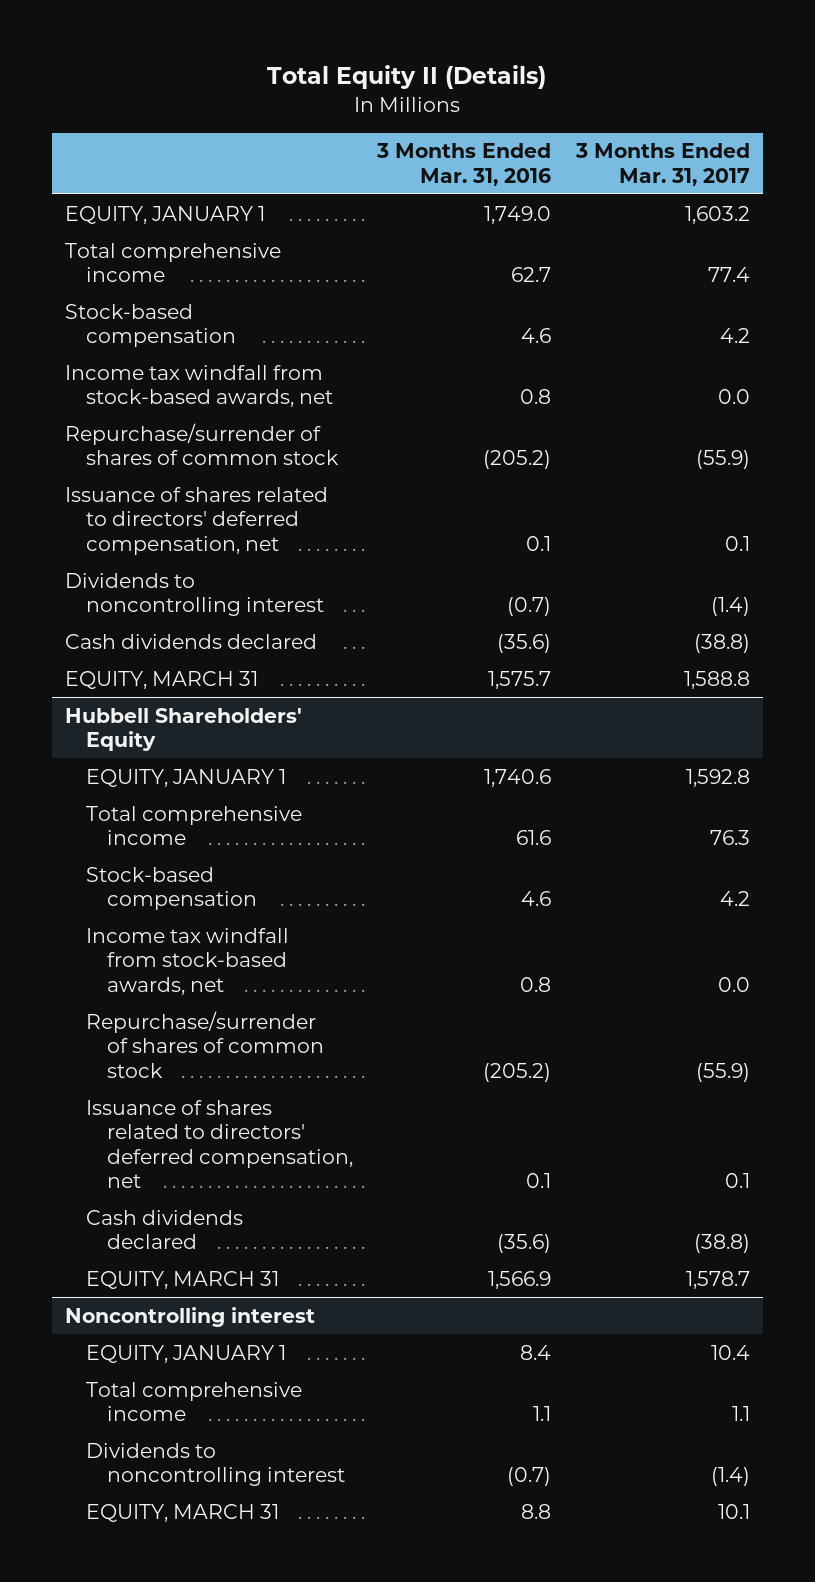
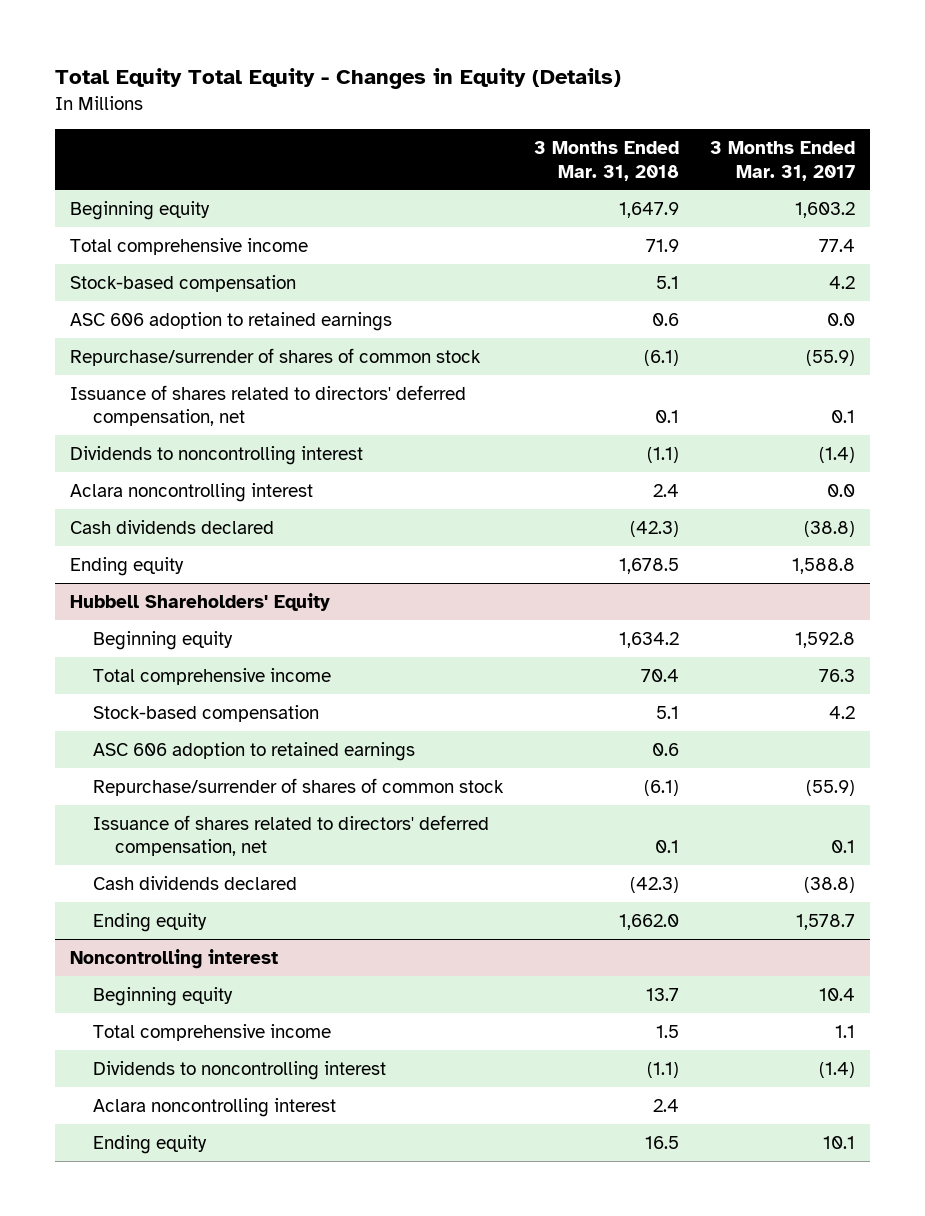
[267,65,547,90] Total Equity II (Details) -> [54,68,621,90] Total Equity Total Equity - Changes in Equity (Details)
[376,143,552,186] 3 Months Ended Mar. 31, 2016 -> none
none -> [533,141,679,181] 3 Months Ended Mar. 31, 2018
[64,205,265,224] EQUITY, JANUARY 1 -> [70,200,211,220] Beginning equity
[64,364,333,408] Income tax windfall from stock-based awards, net -> none
none -> [70,311,393,331] ASC 606 adoption to retained earnings
none -> [70,482,314,502] Aclara noncontrolling interest
[64,670,258,689] EQUITY, MARCH 31 -> [70,556,185,576] Ending equity
[85,768,286,787] EQUITY, JANUARY 1 -> [92,630,233,650] Beginning equity
[85,927,289,995] Income tax windfall from stock-based awards, net -> none
none -> [92,741,415,761] ASC 606 adoption to retained earnings
[85,1270,279,1289] EQUITY, MARCH 31 -> [92,912,207,932] Ending equity
[85,1344,286,1363] EQUITY, JANUARY 1 -> [92,986,233,1006] Beginning equity
none -> [92,1097,336,1117] Aclara noncontrolling interest
[85,1503,279,1522] EQUITY, MARCH 31 -> [92,1134,207,1154] Ending equity

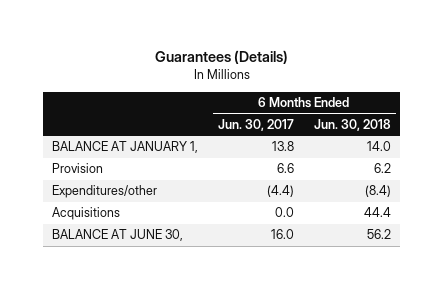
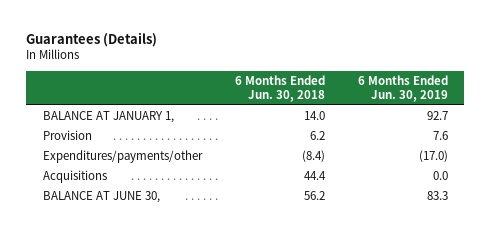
[218,119,295,132] Jun. 30, 2017 -> none
none -> [357,74,448,103] 6 Months Ended Jun. 30, 2019
[52,185,158,199] Expenditures/other -> [42,150,203,164] Expenditures/payments/other

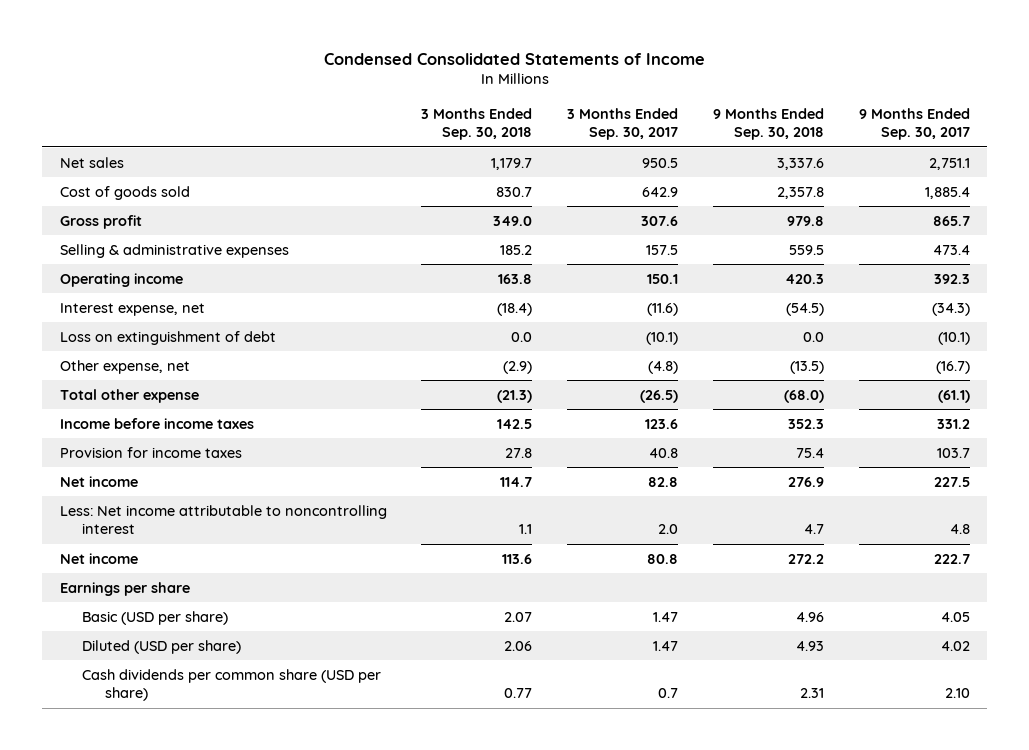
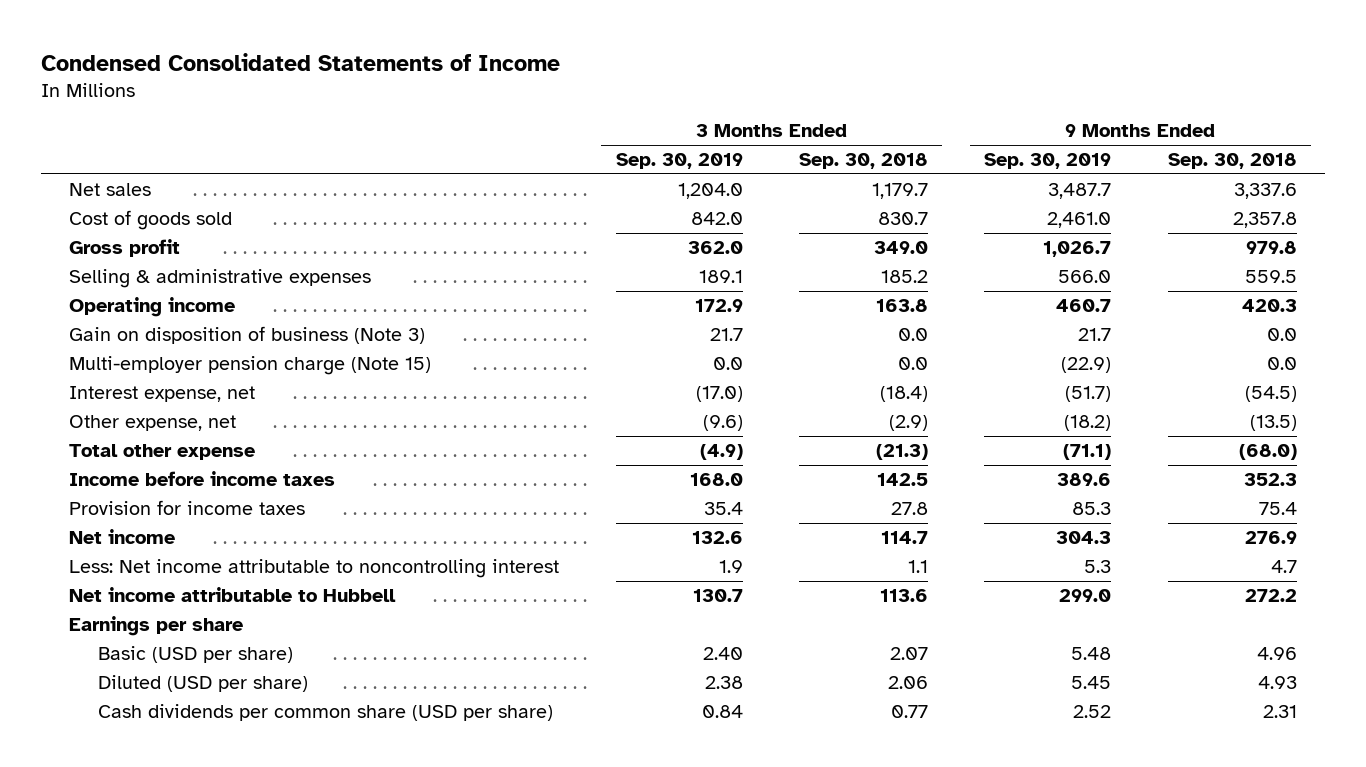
[567,107,679,141] 3 Months Ended Sep. 30, 2017 -> none
[858,107,970,141] 9 Months Ended Sep. 30, 2017 -> none
none -> [615,152,743,169] Sep. 30, 2019
none -> [984,152,1112,169] Sep. 30, 2019
none -> [69,325,426,344] Gain on disposition of business (Note 3)
none -> [69,355,432,375] Multi-employer pension charge (Note 15)
[59,330,276,345] Loss on extinguishment of debt -> none
[59,552,138,564] Net income -> [69,586,397,602] Net income attributable to Hubbell

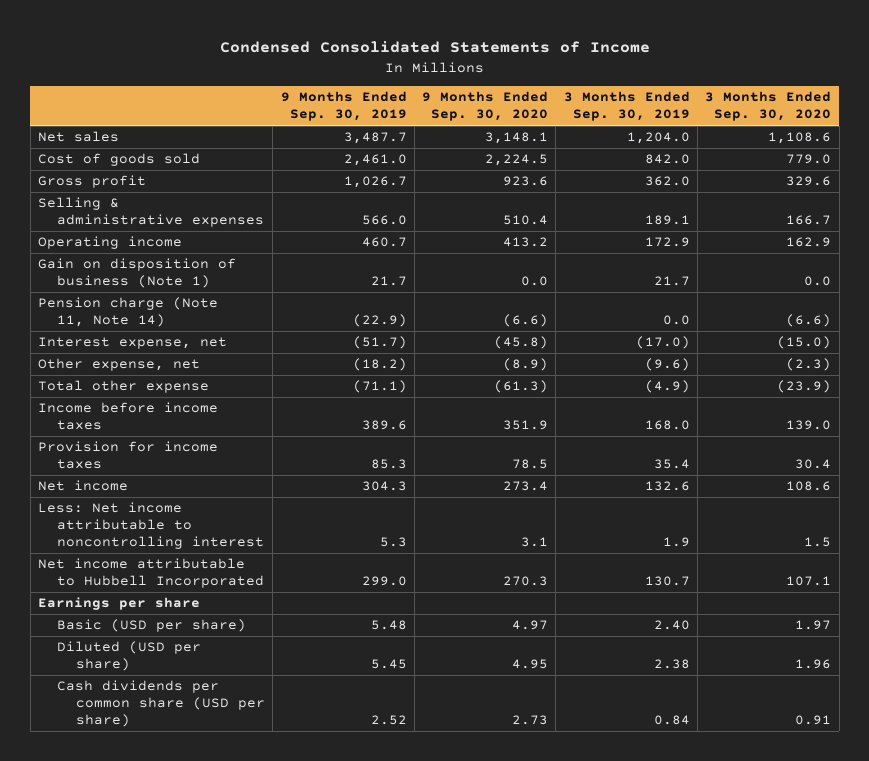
[798,152,928,169] Sep. 30, 2018 -> none
[1167,152,1297,169] Sep. 30, 2018 -> none
none -> [422,91,549,122] 9 Months Ended Sep. 30, 2020
none -> [705,91,832,122] 3 Months Ended Sep. 30, 2020
[69,325,426,344] Gain on disposition of business (Note 3) -> [38,258,237,289] Gain on disposition of business (Note 1)
[69,355,432,375] Multi-employer pension charge (Note 15) -> [38,297,219,328] Pension charge (Note 11, Note 14)
[69,586,397,602] Net income attributable to Hubbell -> [38,558,265,589] Net income attributable to Hubbell Incorporated

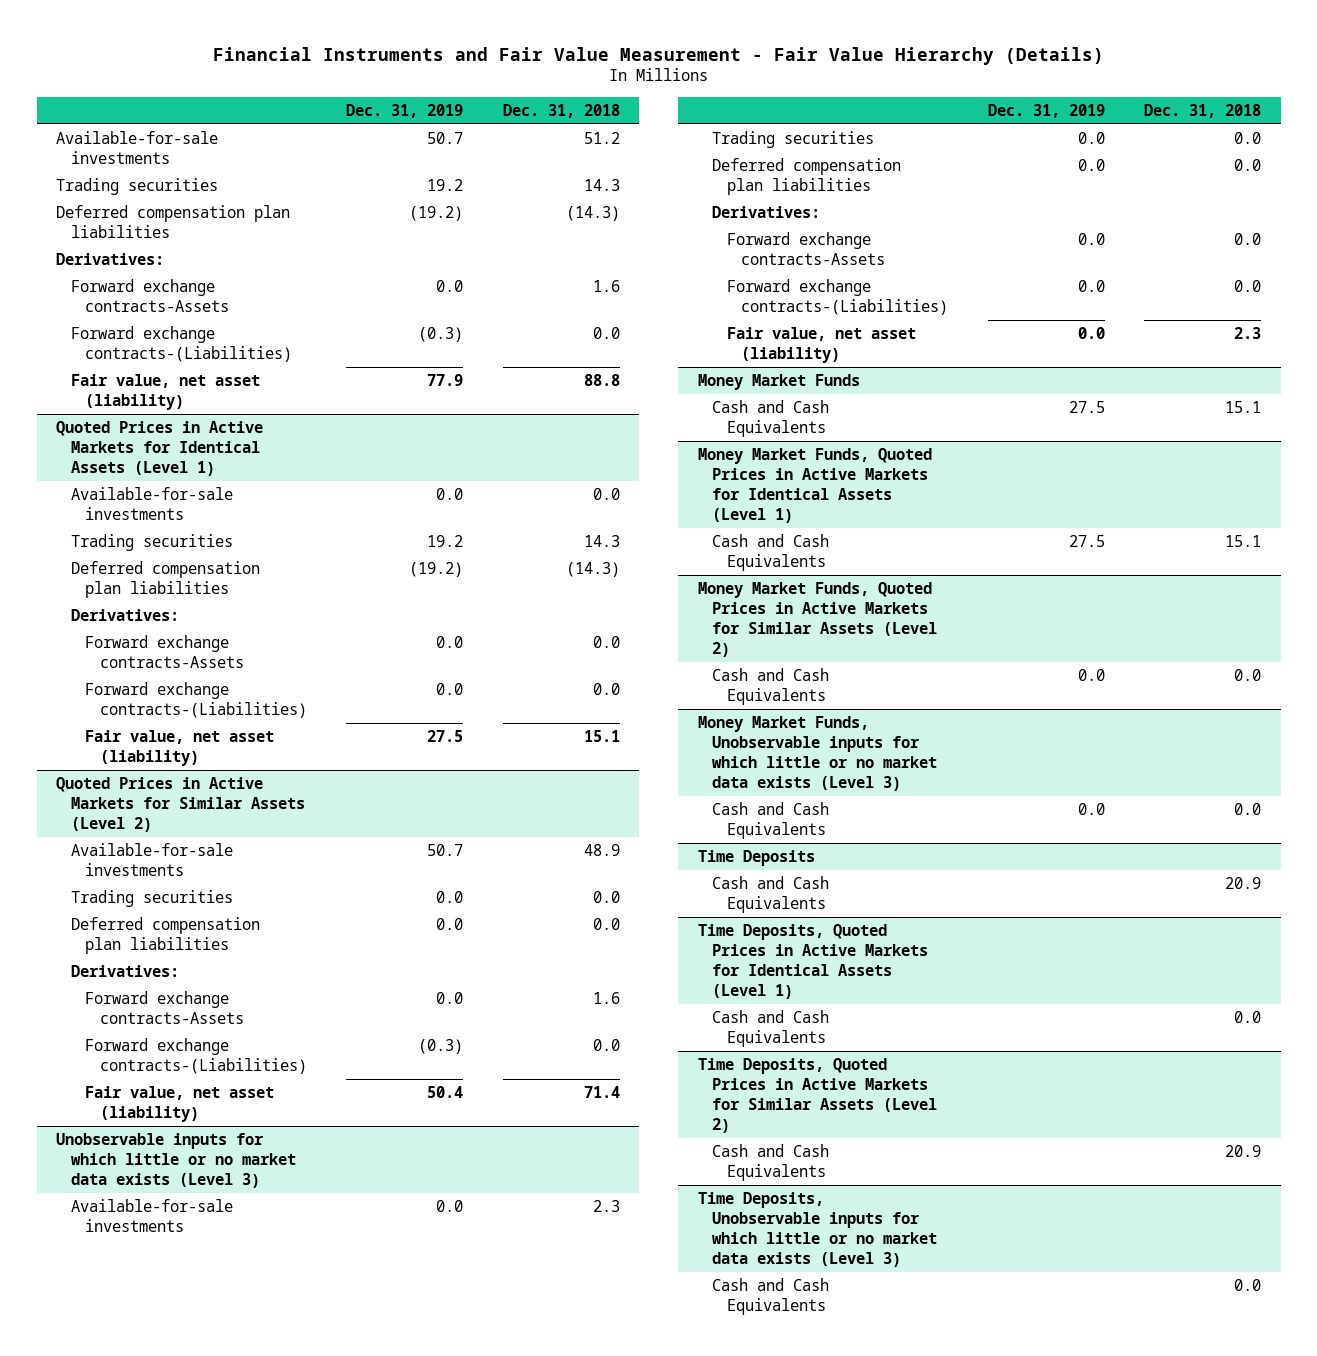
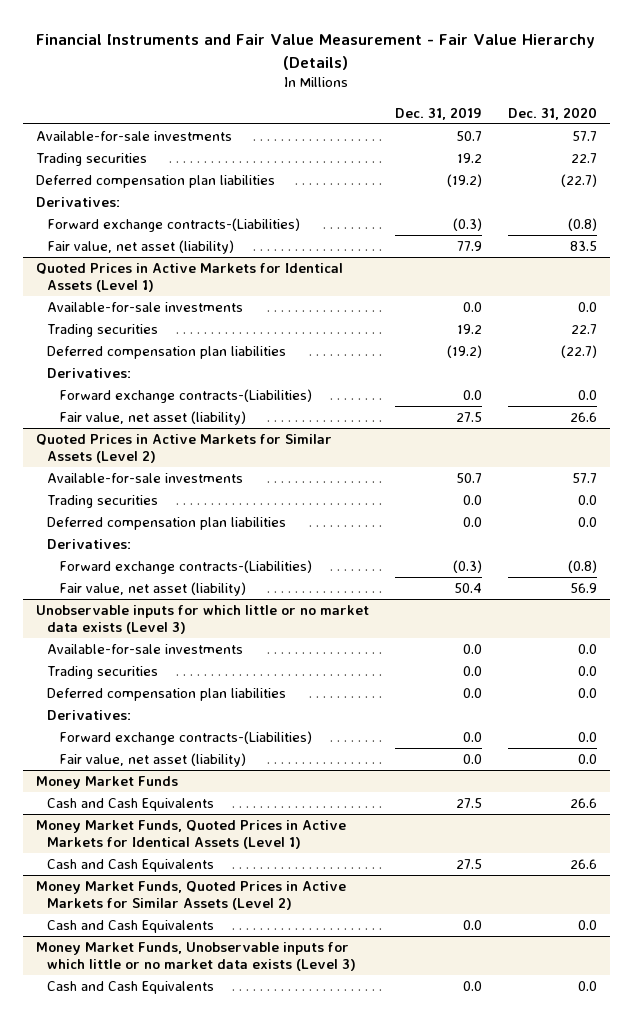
[502,103,620,118] Dec. 31, 2018 -> none
none -> [507,106,597,120] Dec. 31, 2020
[70,279,230,312] Forward exchange contracts-Assets -> none
[85,635,245,668] Forward exchange contracts-Assets -> none
[85,991,245,1024] Forward exchange contracts-Assets -> none
[726,232,886,265] Forward exchange contracts-Assets -> none
[697,850,815,867] Time Deposits -> none
[712,876,830,913] Cash and Cash Equivalents -> none
[697,924,929,999] Time Deposits, Quoted Prices in Active Markets for Identical Assets (Level 1) -> none
[712,1010,830,1047] Cash and Cash Equivalents -> none
[697,1058,938,1133] Time Deposits, Quoted Prices in Active Markets for Similar Assets (Level 2) -> none
[712,1144,830,1181] Cash and Cash Equivalents -> none
[697,1192,938,1267] Time Deposits, Unobservable inputs for which little or no market data exists (Level 3) -> none
[712,1278,830,1315] Cash and Cash Equivalents -> none

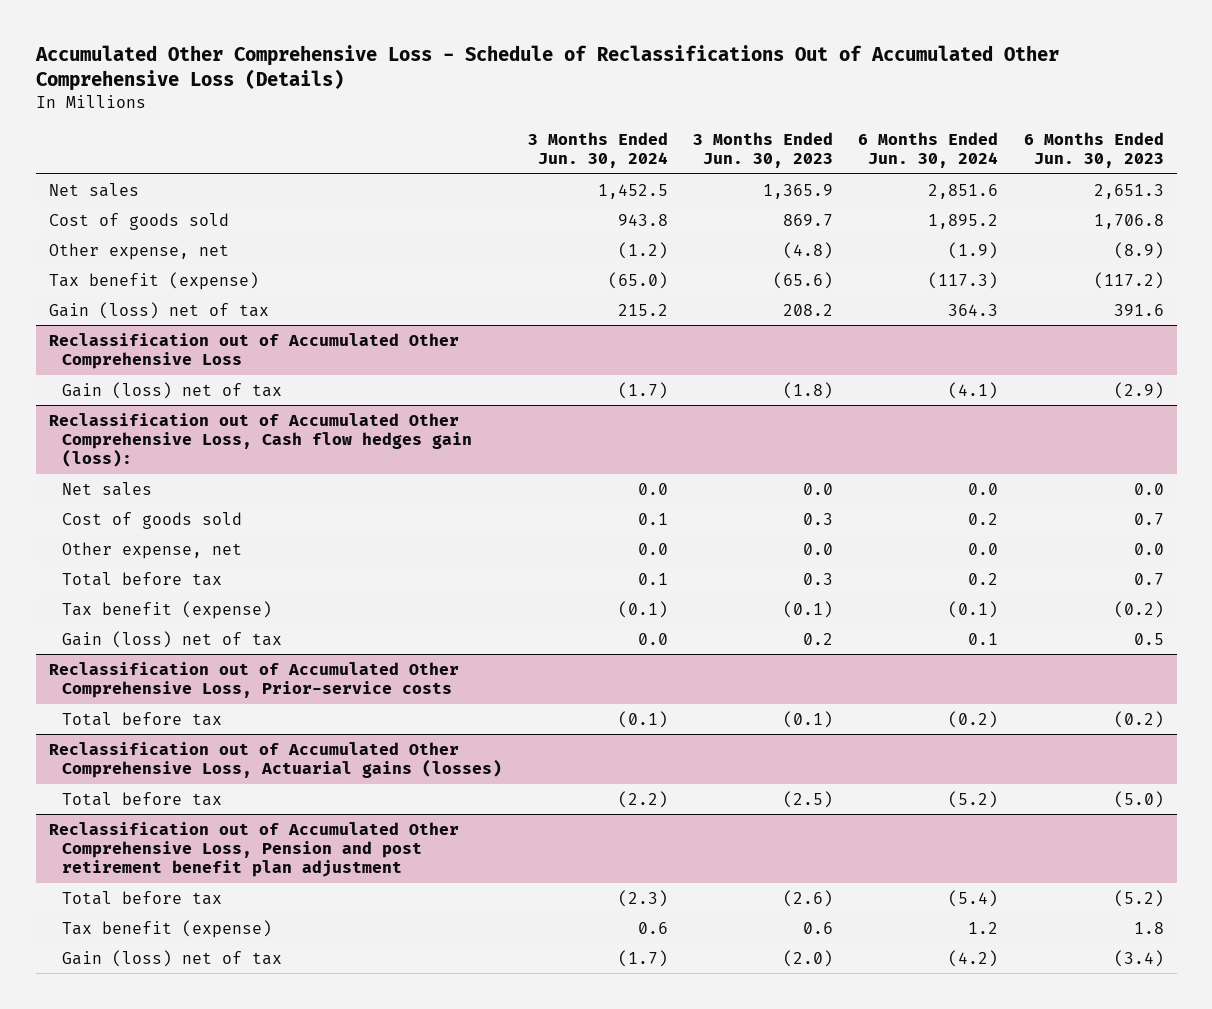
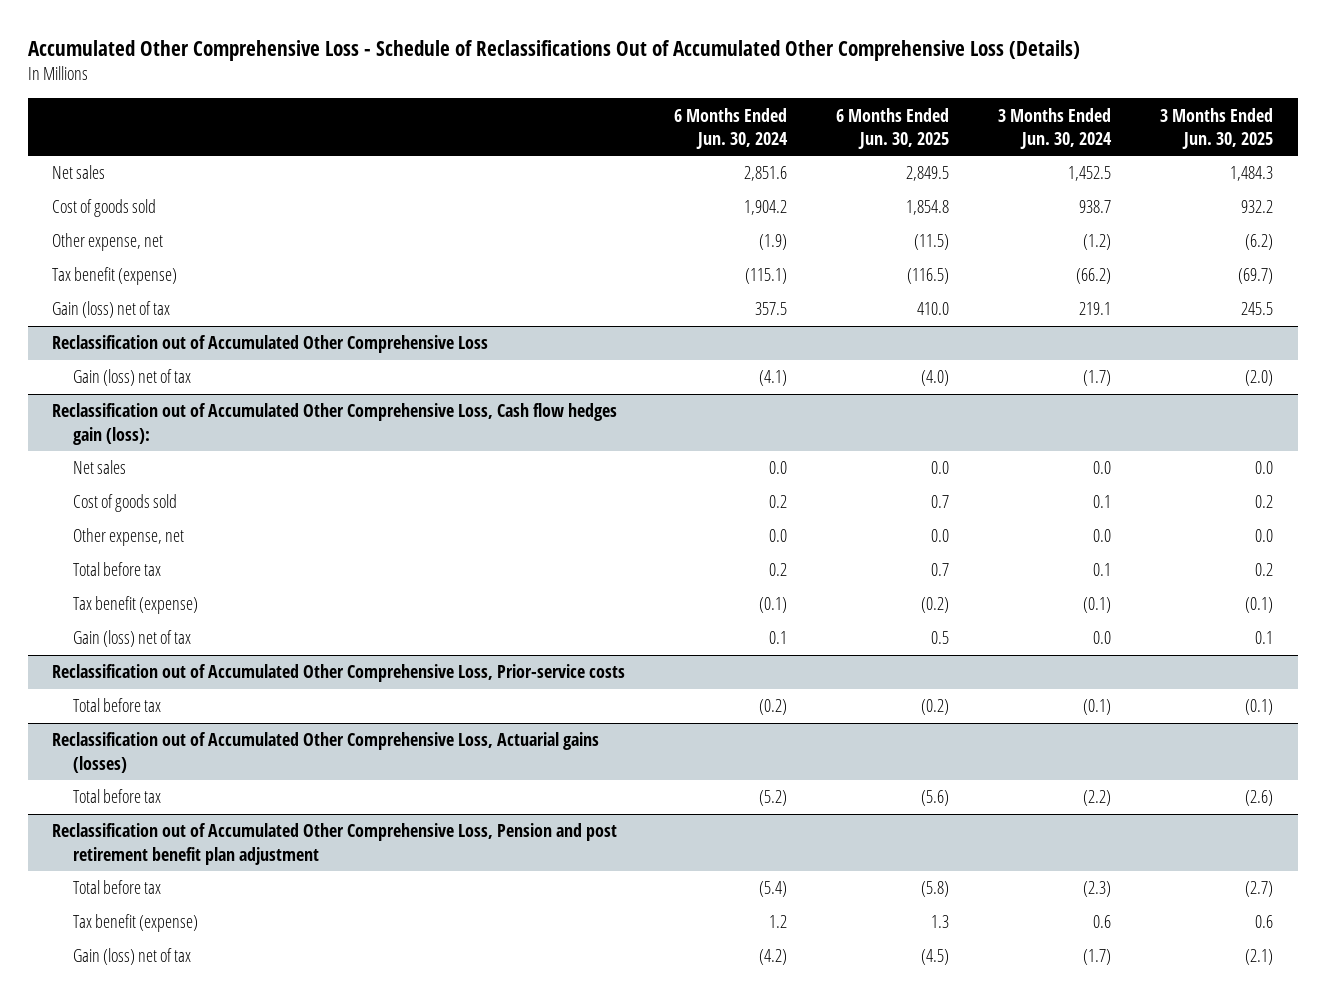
[693,132,834,169] 3 Months Ended Jun. 30, 2023 -> none
[1023,132,1164,169] 6 Months Ended Jun. 30, 2023 -> none
none -> [836,107,950,150] 6 Months Ended Jun. 30, 2025
none -> [1160,107,1274,150] 3 Months Ended Jun. 30, 2025
[617,213,668,226] 943.8 -> [1079,200,1112,214] 938.7
[928,213,999,229] 1,895.2 -> [744,200,788,216] 1,904.2
[607,271,668,289] (65.0) -> [1076,268,1112,285] (66.2)
[928,271,999,289] (117.3) -> [745,268,788,285] (115.1)
[617,303,668,316] 215.2 -> [1079,302,1112,316] 219.1
[948,303,999,316] 364.3 -> [755,302,788,316] 357.5

